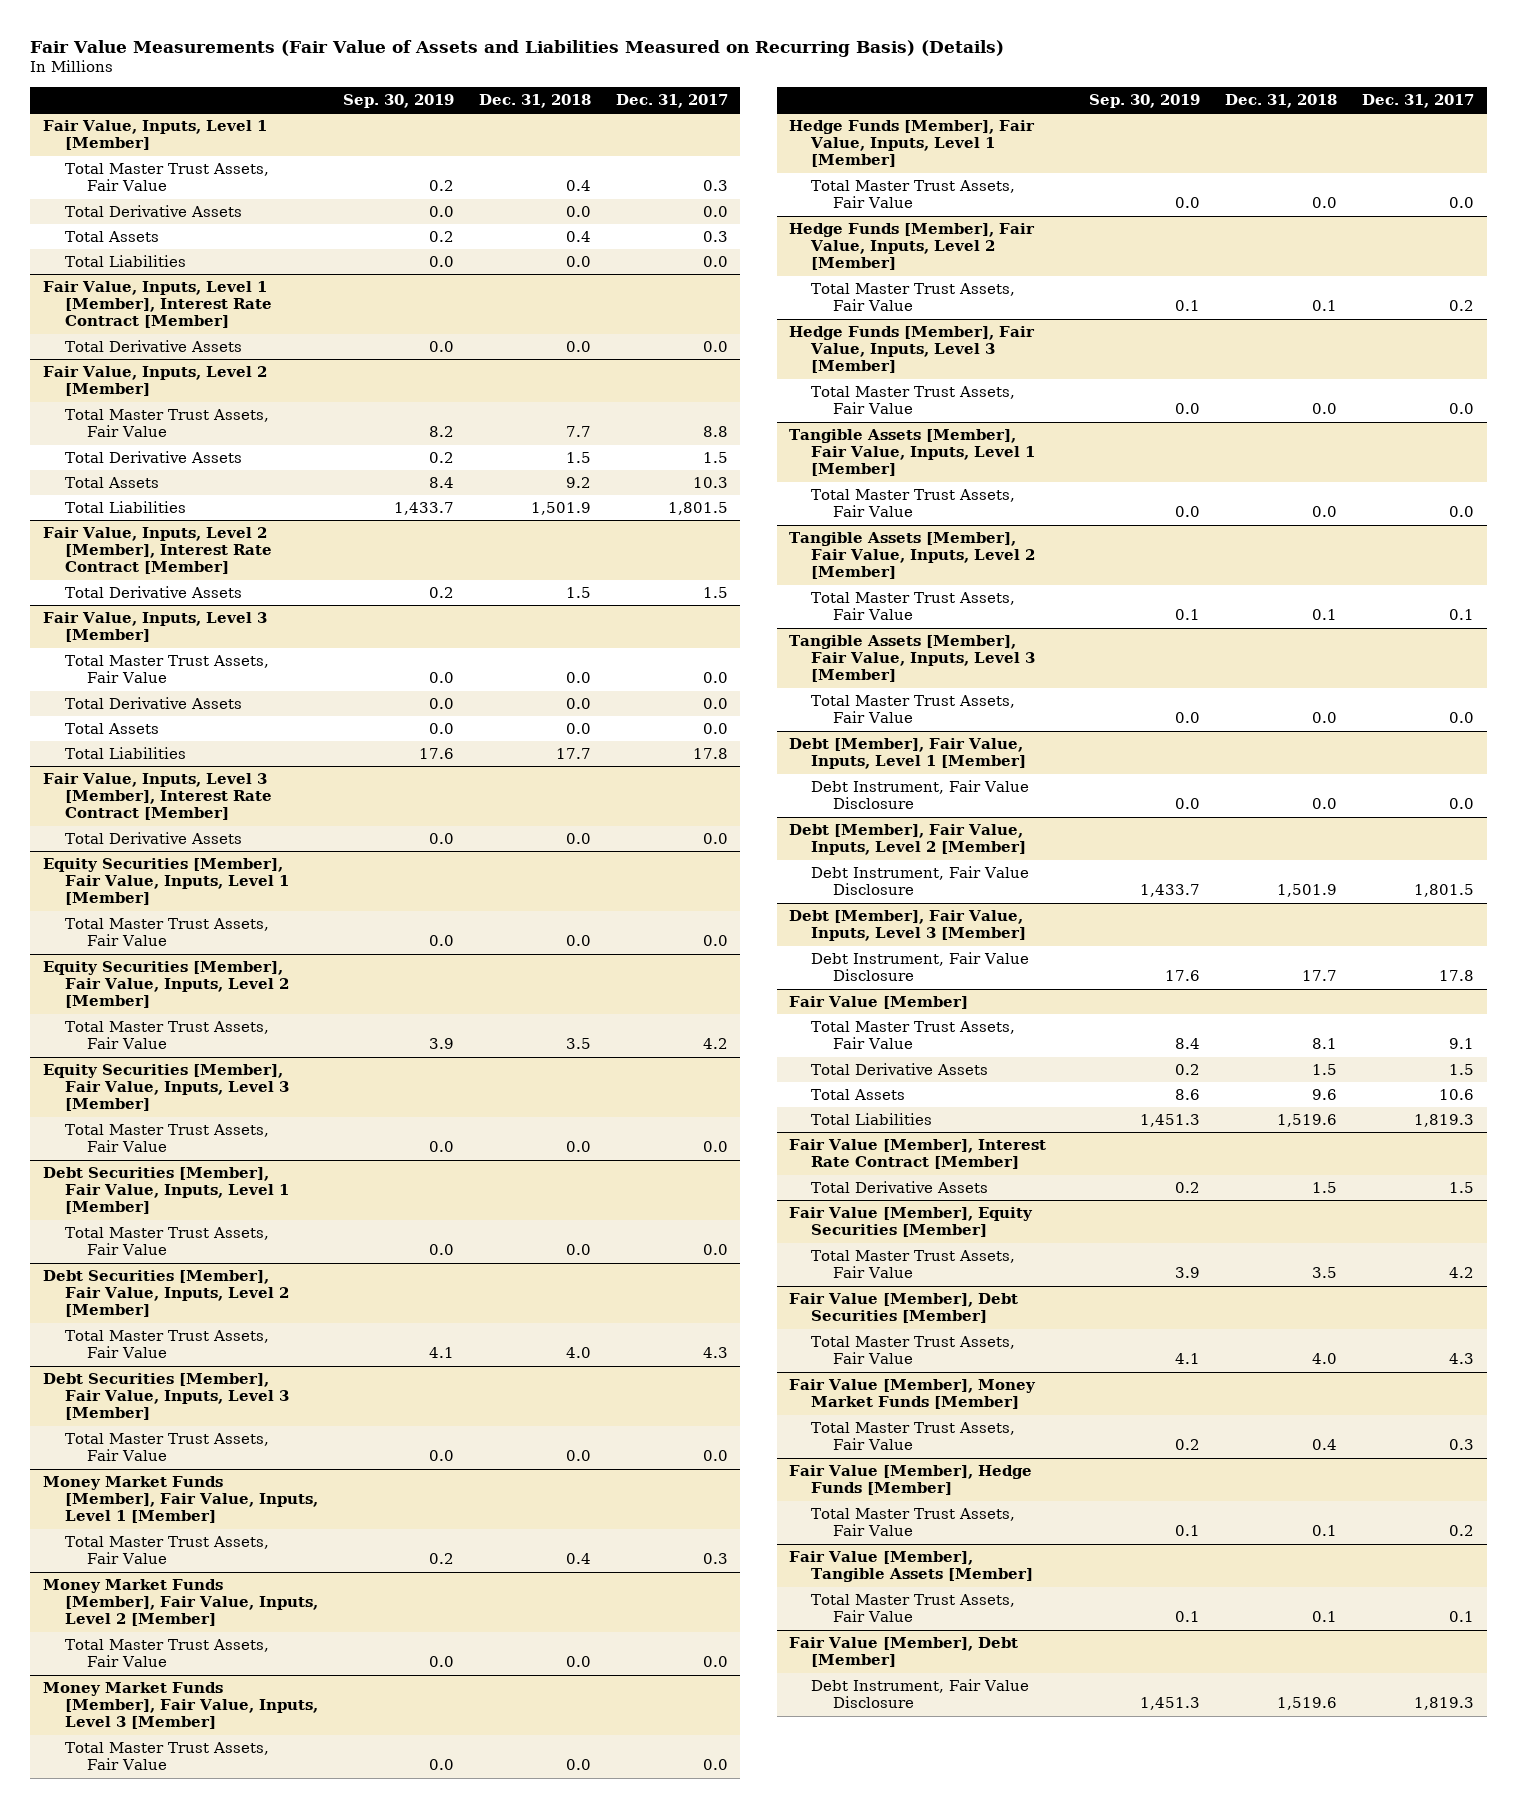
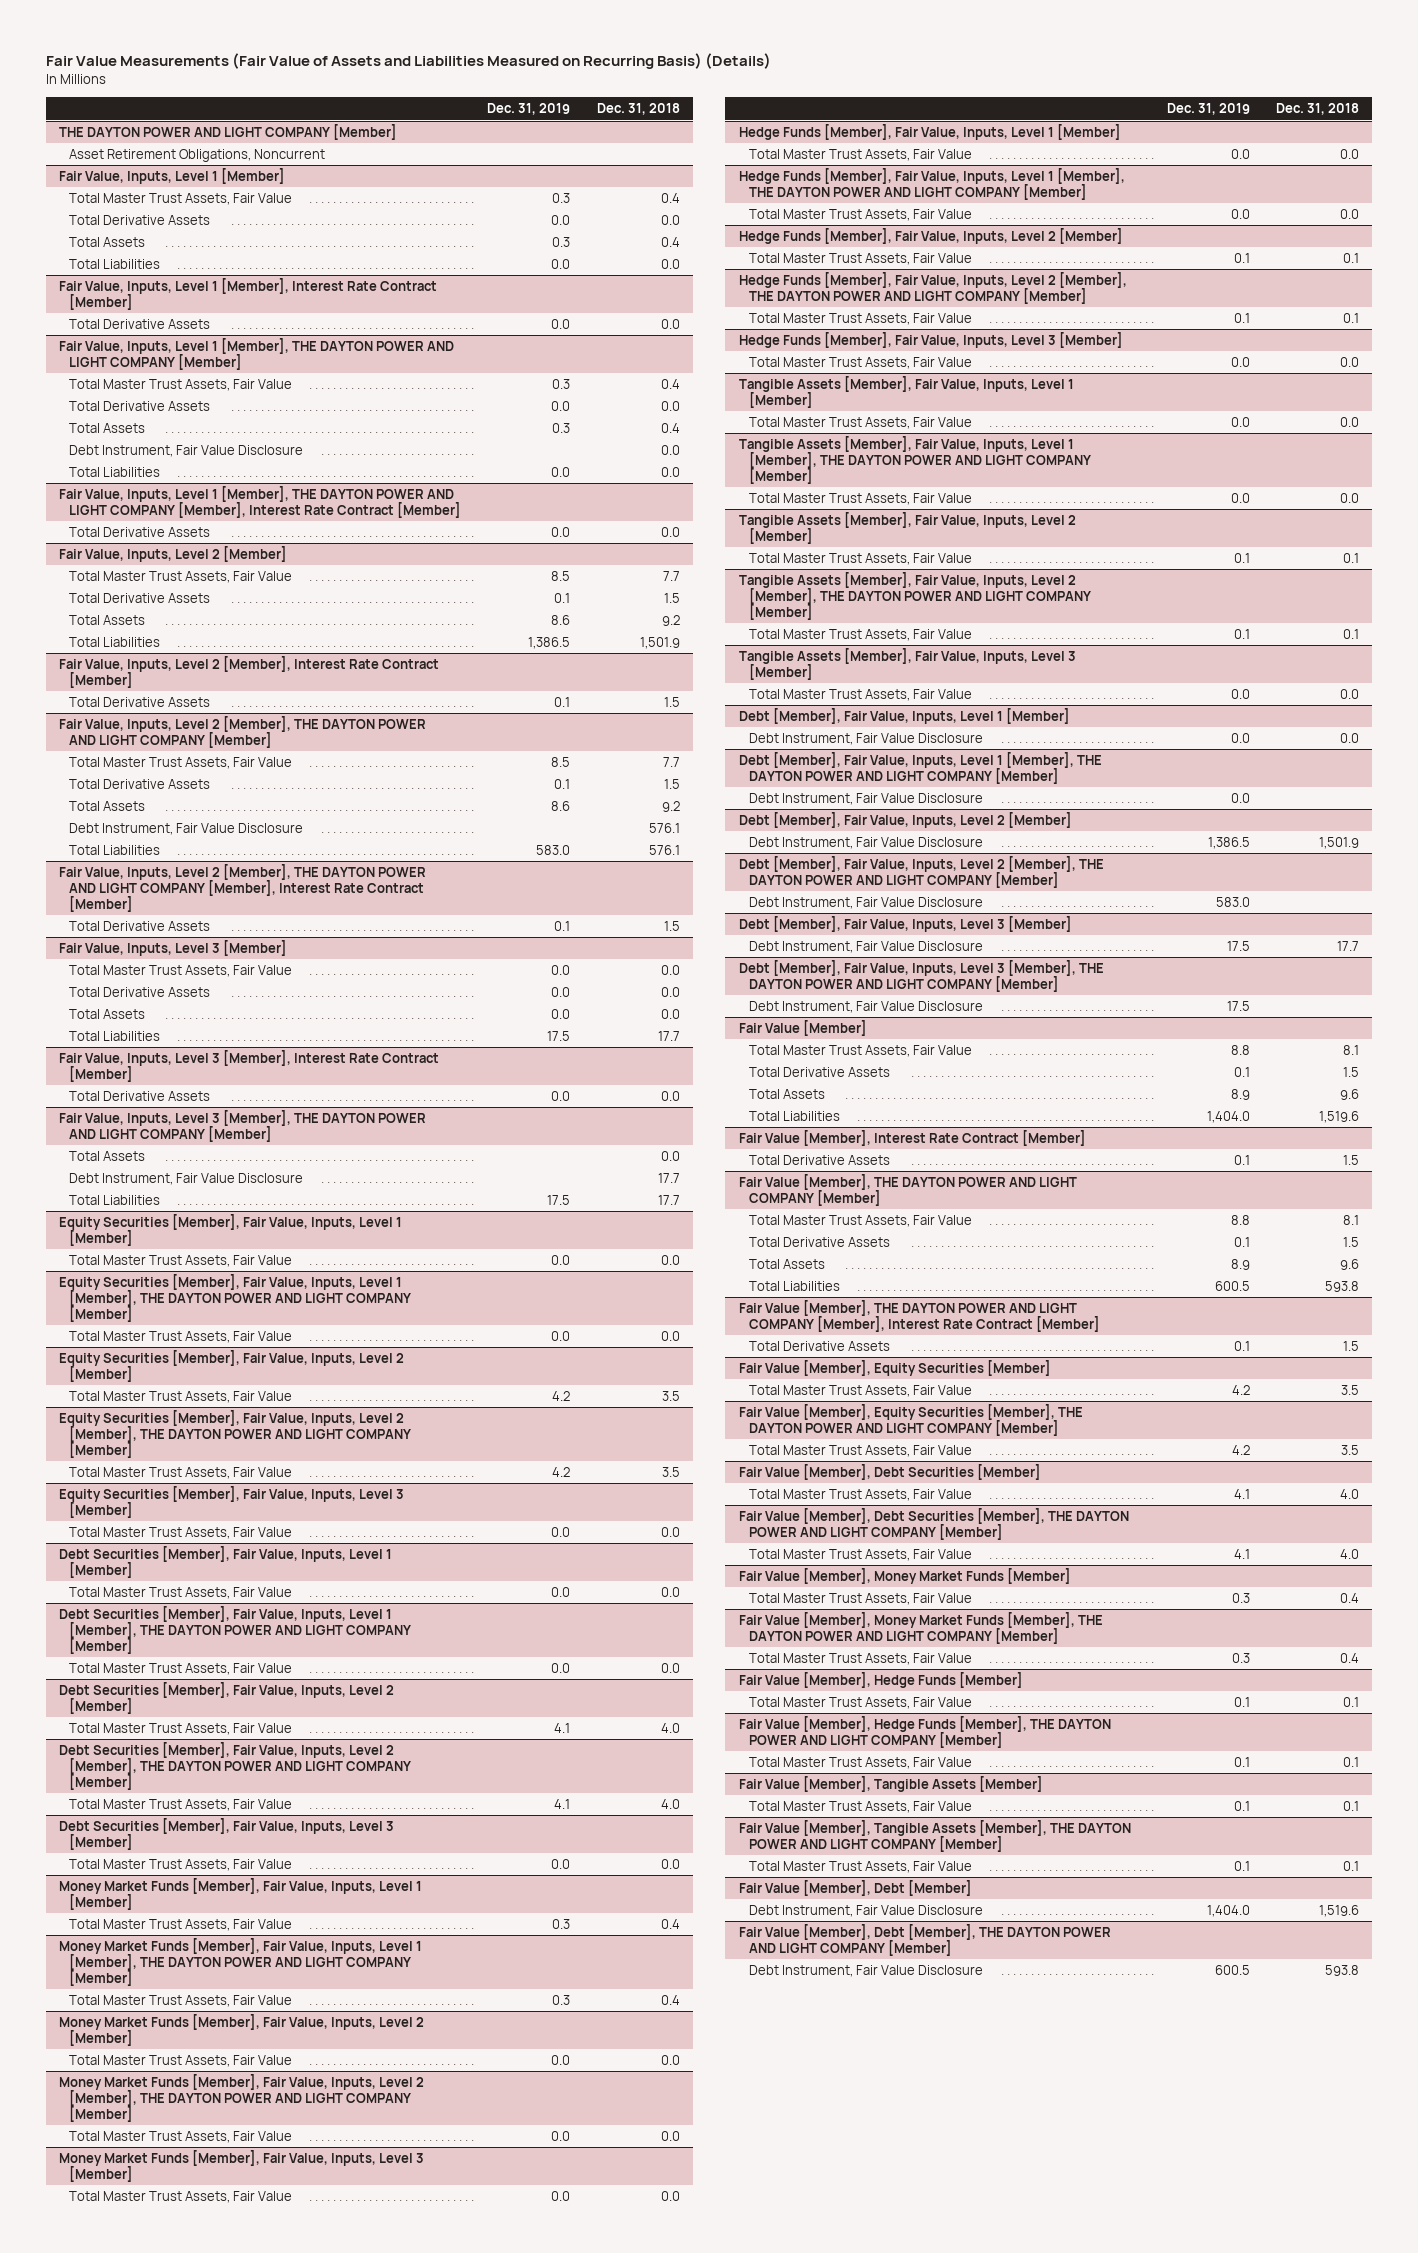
[342,93,454,108] Sep. 30, 2019 -> none
[615,93,728,108] Dec. 31, 2017 -> none
none -> [487,103,571,116] Dec. 31, 2019
none -> [59,123,398,140] THE DAYTON POWER AND LIGHT COMPANY [Member]
none -> [69,148,326,162] Asset Retirement Obligations, Noncurrent
none -> [59,337,455,371] Fair Value, Inputs, Level 1 [Member], THE DAYTON POWER AND LIGHT COMPANY [Member]
none -> [69,378,293,391] Total Master Trust Assets, Fair Value
none -> [69,400,211,411] Total Derivative Assets
none -> [69,422,146,433] Total Assets
none -> [69,444,304,457] Debt Instrument, Fair Value Disclosure
none -> [69,466,161,477] Total Liabilities
none -> [59,485,462,519] Fair Value, Inputs, Level 1 [Member], THE DAYTON POWER AND LIGHT COMPANY [Member], Interest Rate Contract [Member]
none -> [69,526,211,537] Total Derivative Assets
none -> [59,715,427,749] Fair Value, Inputs, Level 2 [Member], THE DAYTON POWER AND LIGHT COMPANY [Member]
none -> [69,756,293,769] Total Master Trust Assets, Fair Value
none -> [69,778,211,789] Total Derivative Assets
none -> [69,800,146,811] Total Assets
none -> [69,822,304,835] Debt Instrument, Fair Value Disclosure
none -> [69,844,161,855] Total Liabilities
none -> [59,863,427,913] Fair Value, Inputs, Level 2 [Member], THE DAYTON POWER AND LIGHT COMPANY [Member], Interest Rate Contract [Member]
none -> [69,920,211,931] Total Derivative Assets
none -> [59,1109,427,1143] Fair Value, Inputs, Level 3 [Member], THE DAYTON POWER AND LIGHT COMPANY [Member]
none -> [69,1150,146,1161] Total Assets
none -> [69,1172,304,1185] Debt Instrument, Fair Value Disclosure
none -> [69,1194,161,1205] Total Liabilities
none -> [59,1273,412,1323] Equity Securities [Member], Fair Value, Inputs, Level 1 [Member], THE DAYTON POWER AND LIGHT COMPANY [Member]
none -> [69,1330,293,1343] Total Master Trust Assets, Fair Value
none -> [59,1409,412,1459] Equity Securities [Member], Fair Value, Inputs, Level 2 [Member], THE DAYTON POWER AND LIGHT COMPANY [Member]
none -> [69,1466,293,1479] Total Master Trust Assets, Fair Value
none -> [59,1605,412,1655] Debt Securities [Member], Fair Value, Inputs, Level 1 [Member], THE DAYTON POWER AND LIGHT COMPANY [Member]
none -> [69,1662,293,1675] Total Master Trust Assets, Fair Value
none -> [59,1741,412,1791] Debt Securities [Member], Fair Value, Inputs, Level 2 [Member], THE DAYTON POWER AND LIGHT COMPANY [Member]
none -> [69,1798,293,1811] Total Master Trust Assets, Fair Value
none -> [59,1937,423,1987] Money Market Funds [Member], Fair Value, Inputs, Level 1 [Member], THE DAYTON POWER AND LIGHT COMPANY [Member]
none -> [69,1994,293,2007] Total Master Trust Assets, Fair Value
none -> [59,2073,425,2123] Money Market Funds [Member], Fair Value, Inputs, Level 2 [Member], THE DAYTON POWER AND LIGHT COMPANY [Member]
none -> [69,2130,293,2143] Total Master Trust Assets, Fair Value
none -> [738,167,1125,201] Hedge Funds [Member], Fair Value, Inputs, Level 1 [Member], THE DAYTON POWER AND LIGHT COMPANY [Member]
none -> [748,208,972,221] Total Master Trust Assets, Fair Value
none -> [738,271,1127,305] Hedge Funds [Member], Fair Value, Inputs, Level 2 [Member], THE DAYTON POWER AND LIGHT COMPANY [Member]
none -> [748,312,972,325] Total Master Trust Assets, Fair Value
none -> [738,435,1091,485] Tangible Assets [Member], Fair Value, Inputs, Level 1 [Member], THE DAYTON POWER AND LIGHT COMPANY [Member]
none -> [748,492,972,505] Total Master Trust Assets, Fair Value
none -> [738,571,1091,621] Tangible Assets [Member], Fair Value, Inputs, Level 2 [Member], THE DAYTON POWER AND LIGHT COMPANY [Member]
none -> [748,628,972,641] Total Master Trust Assets, Fair Value
none -> [738,751,1102,785] Debt [Member], Fair Value, Inputs, Level 1 [Member], THE DAYTON POWER AND LIGHT COMPANY [Member]
none -> [748,792,983,805] Debt Instrument, Fair Value Disclosure
none -> [738,855,1104,889] Debt [Member], Fair Value, Inputs, Level 2 [Member], THE DAYTON POWER AND LIGHT COMPANY [Member]
none -> [748,896,983,909] Debt Instrument, Fair Value Disclosure
none -> [738,959,1104,993] Debt [Member], Fair Value, Inputs, Level 3 [Member], THE DAYTON POWER AND LIGHT COMPANY [Member]
none -> [748,1000,983,1013] Debt Instrument, Fair Value Disclosure
none -> [738,1173,1077,1207] Fair Value [Member], THE DAYTON POWER AND LIGHT COMPANY [Member]
none -> [748,1214,972,1227] Total Master Trust Assets, Fair Value
none -> [748,1236,890,1247] Total Derivative Assets
none -> [748,1258,825,1269] Total Assets
none -> [748,1280,840,1291] Total Liabilities
none -> [738,1299,1100,1333] Fair Value [Member], THE DAYTON POWER AND LIGHT COMPANY [Member], Interest Rate Contract [Member]
none -> [748,1340,890,1351] Total Derivative Assets
none -> [738,1403,1083,1437] Fair Value [Member], Equity Securities [Member], THE DAYTON POWER AND LIGHT COMPANY [Member]
none -> [748,1444,972,1457] Total Master Trust Assets, Fair Value
none -> [738,1507,1129,1541] Fair Value [Member], Debt Securities [Member], THE DAYTON POWER AND LIGHT COMPANY [Member]
none -> [748,1548,972,1561] Total Master Trust Assets, Fair Value
none -> [738,1611,1103,1645] Fair Value [Member], Money Market Funds [Member], THE DAYTON POWER AND LIGHT COMPANY [Member]
none -> [748,1652,972,1665] Total Master Trust Assets, Fair Value
none -> [738,1715,1111,1749] Fair Value [Member], Hedge Funds [Member], THE DAYTON POWER AND LIGHT COMPANY [Member]
none -> [748,1756,972,1769] Total Master Trust Assets, Fair Value
none -> [738,1819,1131,1853] Fair Value [Member], Tangible Assets [Member], THE DAYTON POWER AND LIGHT COMPANY [Member]
none -> [748,1860,972,1873] Total Master Trust Assets, Fair Value
none -> [738,1923,1111,1957] Fair Value [Member], Debt [Member], THE DAYTON POWER AND LIGHT COMPANY [Member]
none -> [748,1964,983,1977] Debt Instrument, Fair Value Disclosure

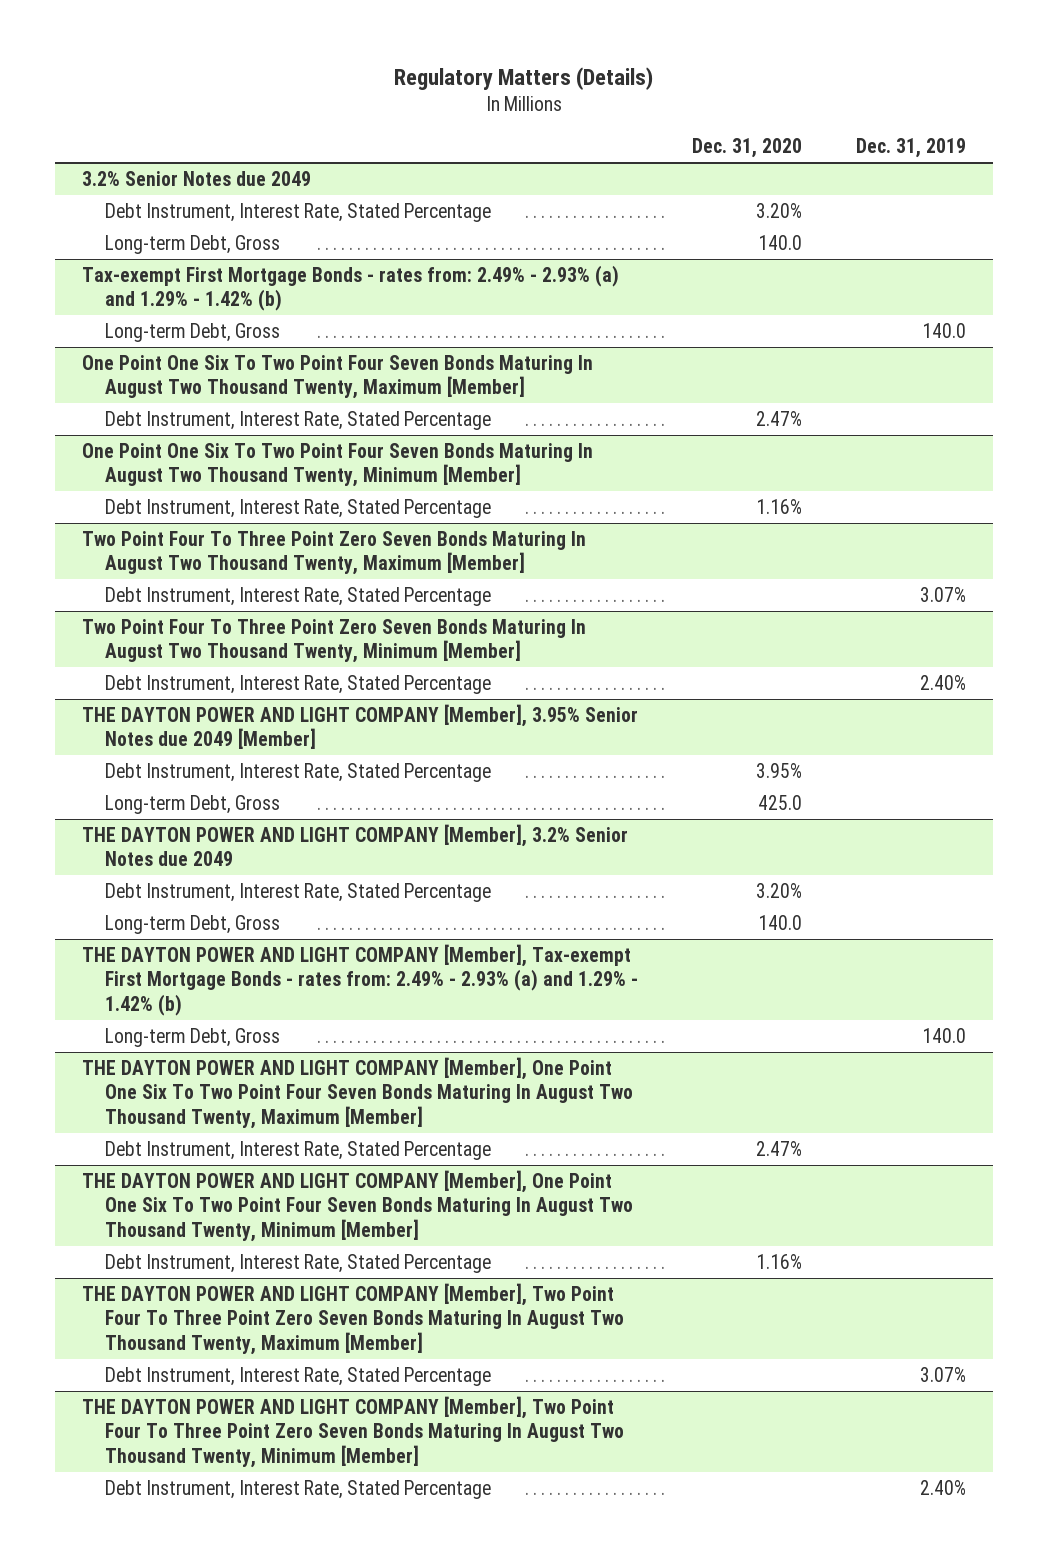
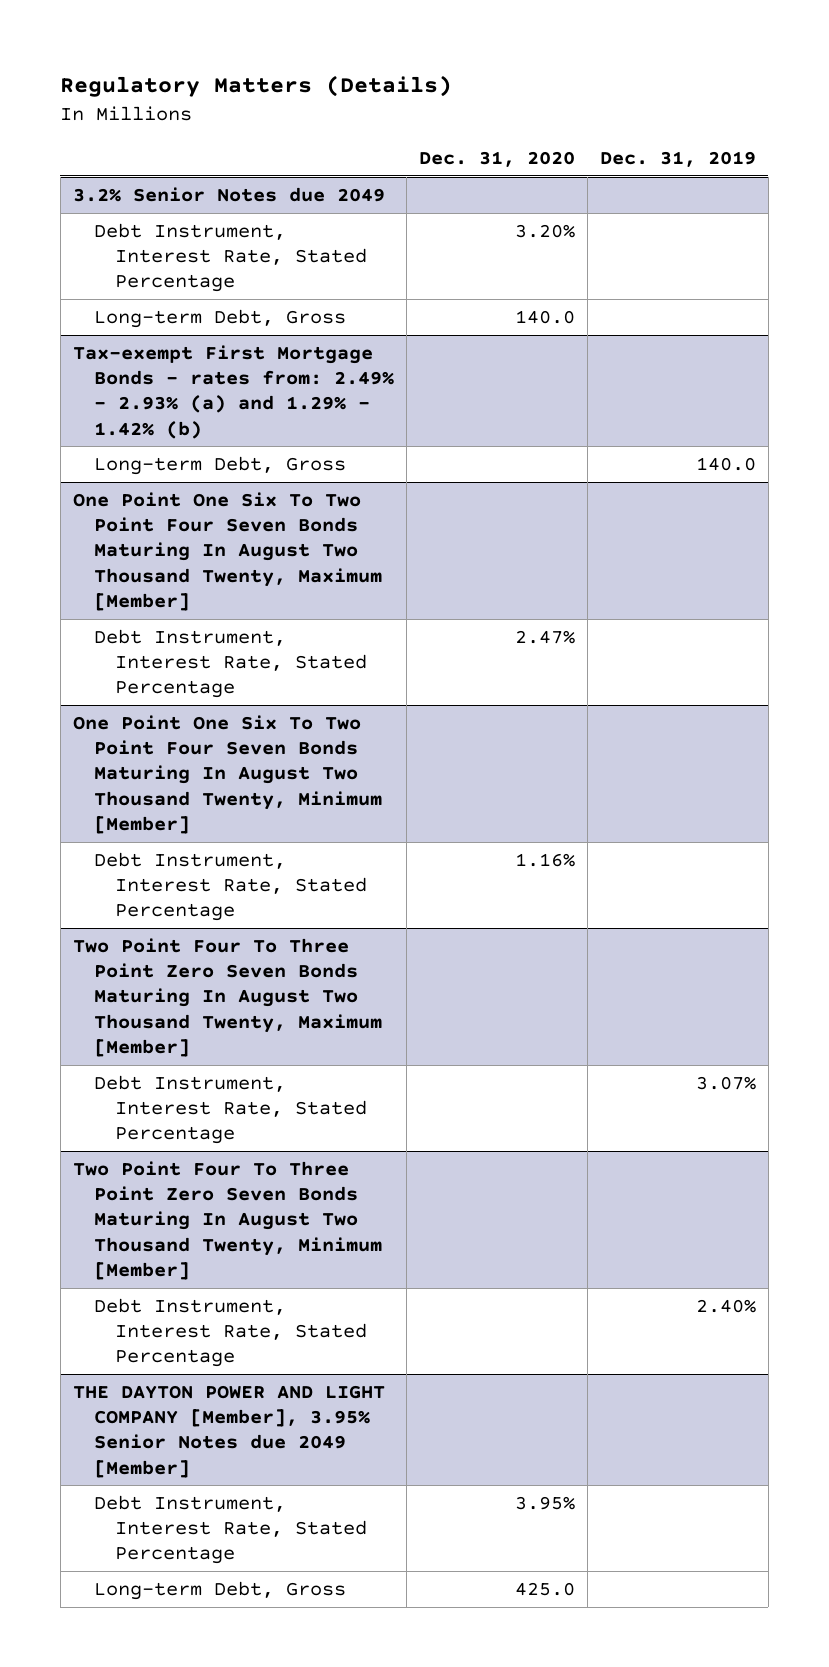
[81,823,628,867] THE DAYTON POWER AND LIGHT COMPANY [Member], 3.2% Senior Notes due 2049 -> none
[105,882,492,902] Debt Instrument, Interest Rate, Stated Percentage -> none
[105,914,281,934] Long-term Debt, Gross -> none
[81,943,639,1016] THE DAYTON POWER AND LIGHT COMPANY [Member], Tax-exempt First Mortgage Bonds - rates from: 2.49% - 2.93% (a) and 1.29% - 1.42% (b) -> none
[105,1027,281,1047] Long-term Debt, Gross -> none
[81,1056,634,1129] THE DAYTON POWER AND LIGHT COMPANY [Member], One Point One Six To Two Point Four Seven Bonds Maturing In August Two Thousand Twenty, Maximum [Member] -> none
[105,1140,492,1160] Debt Instrument, Interest Rate, Stated Percentage -> none
[81,1169,634,1242] THE DAYTON POWER AND LIGHT COMPANY [Member], One Point One Six To Two Point Four Seven Bonds Maturing In August Two Thousand Twenty, Minimum [Member] -> none
[105,1253,492,1273] Debt Instrument, Interest Rate, Stated Percentage -> none
[81,1282,625,1355] THE DAYTON POWER AND LIGHT COMPANY [Member], Two Point Four To Three Point Zero Seven Bonds Maturing In August Two Thousand Twenty, Maximum [Member] -> none
[105,1366,492,1386] Debt Instrument, Interest Rate, Stated Percentage -> none
[81,1395,625,1468] THE DAYTON POWER AND LIGHT COMPANY [Member], Two Point Four To Three Point Zero Seven Bonds Maturing In August Two Thousand Twenty, Minimum [Member] -> none
[105,1479,492,1499] Debt Instrument, Interest Rate, Stated Percentage -> none

